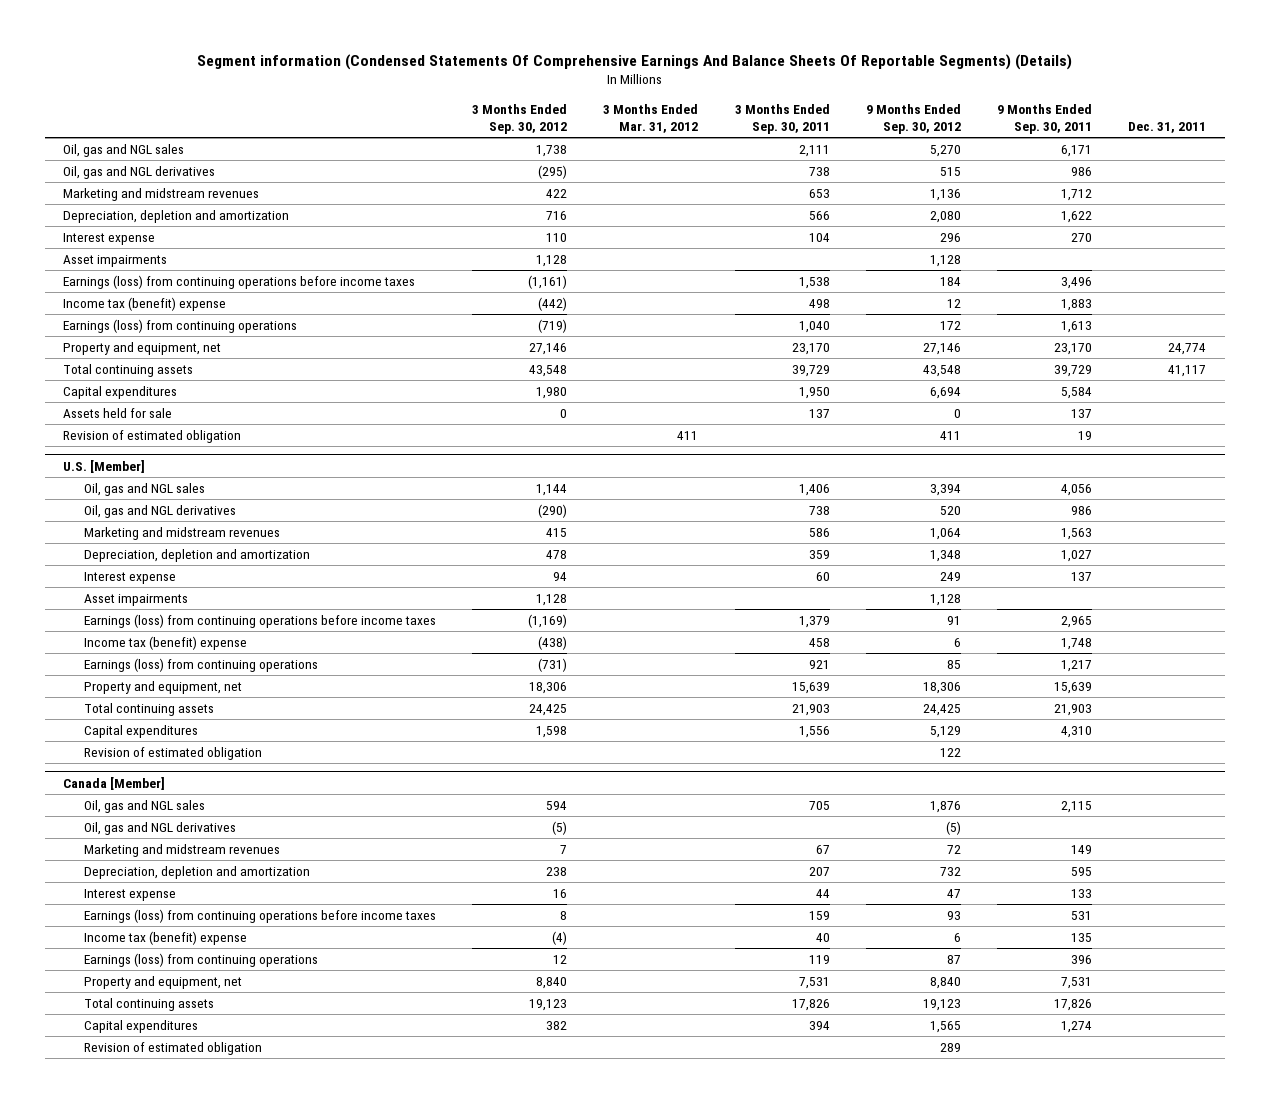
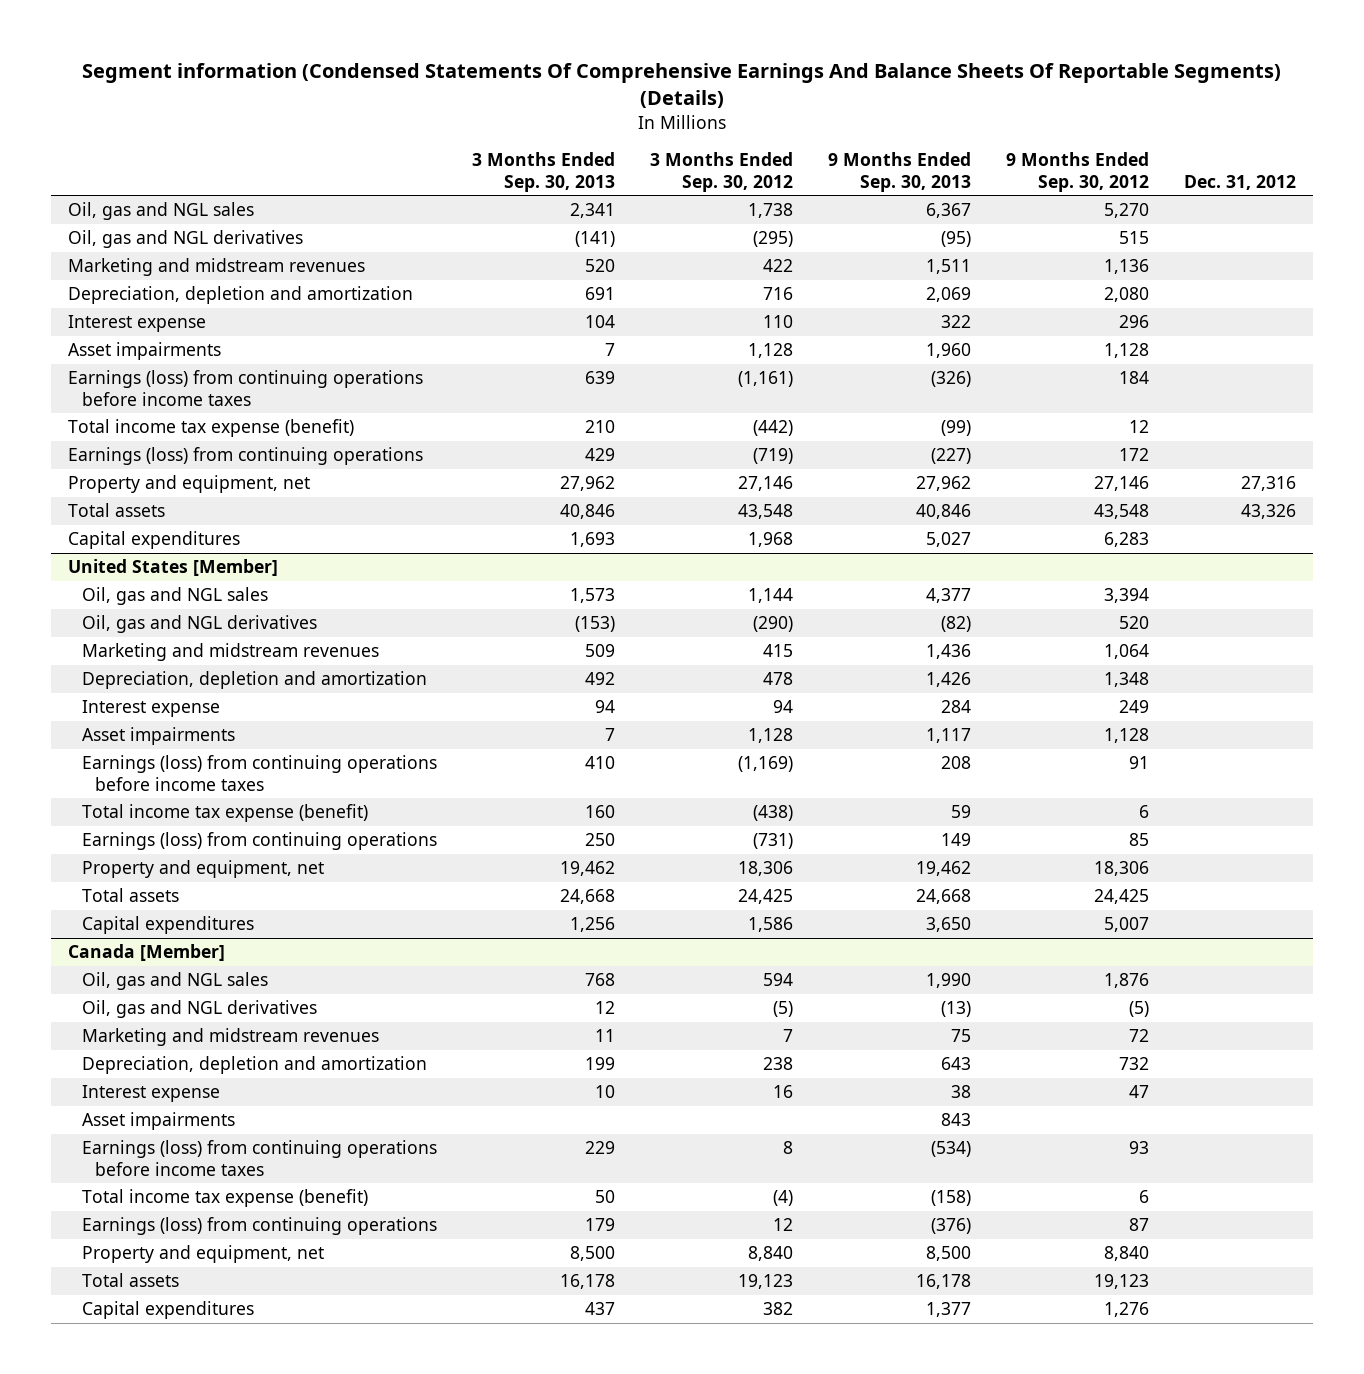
[603,103,699,133] 3 Months Ended Mar. 31, 2012 -> none
[734,103,830,134] 3 Months Ended Sep. 30, 2011 -> none
[997,103,1093,134] 9 Months Ended Sep. 30, 2011 -> none
[1128,121,1207,133] Dec. 31, 2011 -> none
none -> [471,152,615,192] 3 Months Ended Sep. 30, 2013
none -> [827,152,971,192] 9 Months Ended Sep. 30, 2013
none -> [1183,174,1296,190] Dec. 31, 2012
[62,296,226,311] Income tax (benefit) expense -> [68,419,355,438] Total income tax expense (benefit)
[62,407,172,418] Assets held for sale -> none
[62,429,241,443] Revision of estimated obligation -> none
[62,459,145,473] U.S. [Member] -> none
[62,363,193,377] Total continuing assets -> [68,503,166,518] Total assets
[536,386,568,399] 1,980 -> [747,532,793,548] 1,968
[929,386,961,399] 6,694 -> [1103,532,1149,548] 6,283
none -> [68,559,279,577] United States [Member]
[83,635,247,650] Income tax (benefit) expense -> [81,804,368,823] Total income tax expense (benefit)
[83,746,262,760] Revision of estimated obligation -> none
[83,702,214,716] Total continuing assets -> [81,888,179,903] Total assets
[536,725,568,738] 1,598 -> [747,917,793,933] 1,586
[929,725,961,738] 5,129 -> [1103,917,1149,933] 5,007
none -> [81,1112,235,1131] Asset impairments
[83,930,247,945] Income tax (benefit) expense -> [81,1189,368,1208] Total income tax expense (benefit)
[83,1041,262,1055] Revision of estimated obligation -> none
[83,997,214,1011] Total continuing assets -> [81,1273,179,1288] Total assets
[929,1020,961,1033] 1,565 -> [1103,1302,1149,1318] 1,276

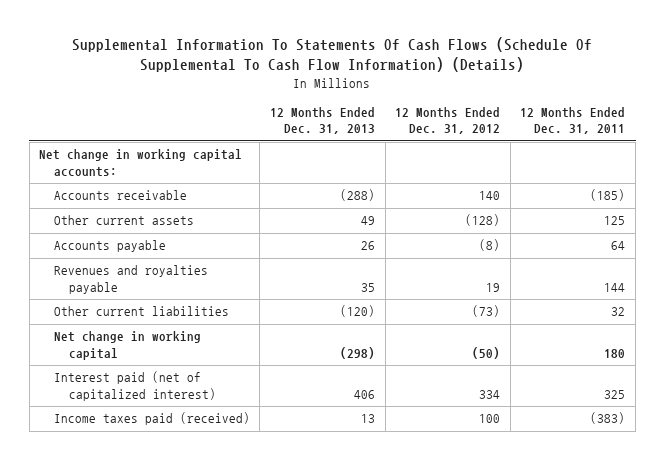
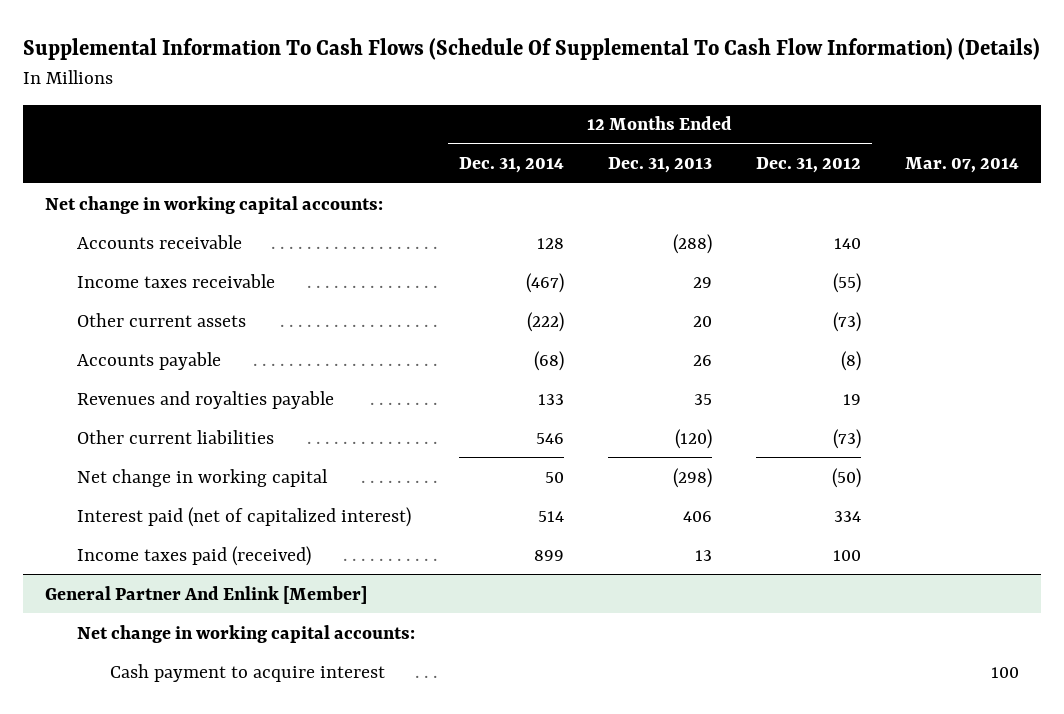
[72,37,593,73] Supplemental Information To Statements Of Cash Flows (Schedule Of Supplemental To Cash Flow Information) (Details) -> [22,38,1040,61] Supplemental Information To Cash Flows (Schedule Of Supplemental To Cash Flow Information) (Details)
[520,106,626,135] 12 Months Ended Dec. 31, 2011 -> none
none -> [459,157,565,174] Dec. 31, 2014
none -> [905,157,1020,174] Mar. 07, 2014
none -> [77,273,276,288] Income taxes receivable
[361,216,376,226] 49 -> [693,315,713,327] 20
[465,214,501,227] (128) -> [833,311,862,332] (73)
none -> [44,585,367,604] General Partner And Enlink [Member]
none -> [77,624,416,643] Net change in working capital accounts:
none -> [109,663,385,682] Cash payment to acquire interest

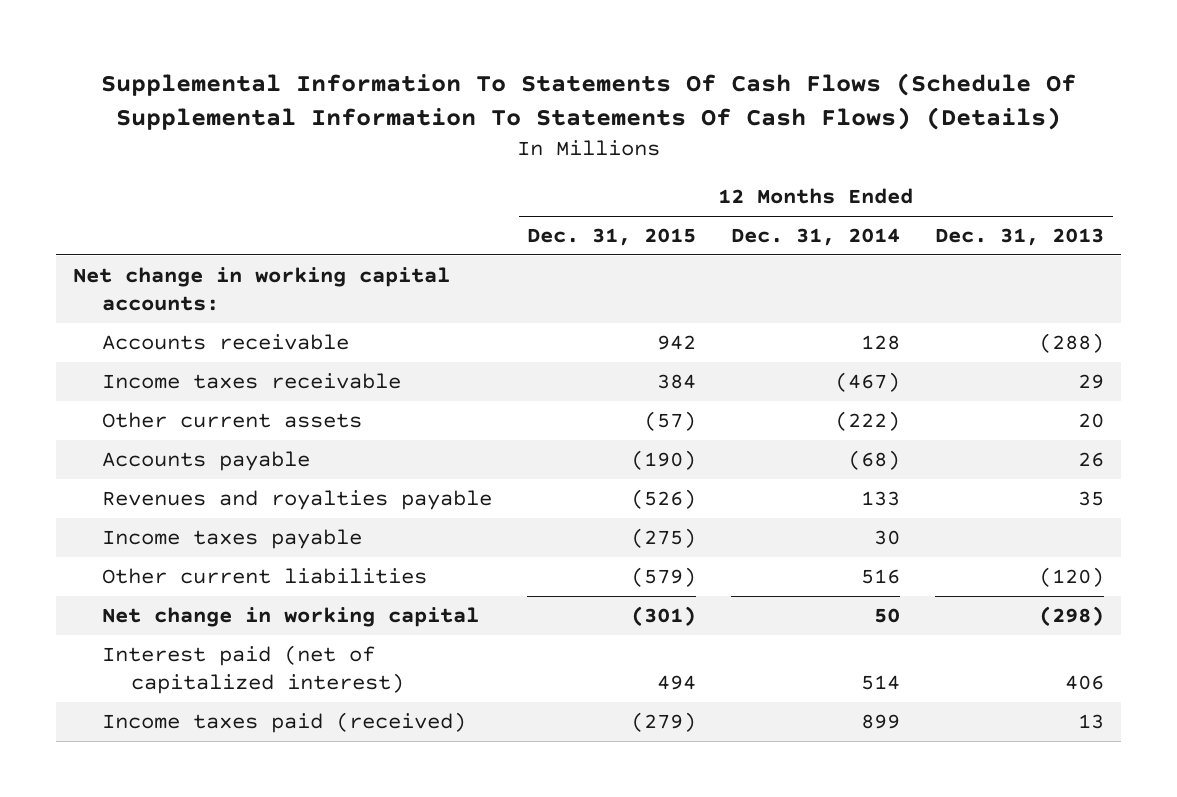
[22,38,1040,61] Supplemental Information To Cash Flows (Schedule Of Supplemental To Cash Flow Information) (Details) -> [100,72,1076,131] Supplemental Information To Statements Of Cash Flows (Schedule Of Supplemental Information To Statements Of Cash Flows) (Details)
[756,157,862,174] Dec. 31, 2012 -> none
[905,157,1020,174] Mar. 07, 2014 -> none
none -> [527,227,697,246] Dec. 31, 2015
none -> [102,528,363,549] Income taxes payable
[536,432,565,444] 546 -> [861,568,901,584] 516
[44,585,367,604] General Partner And Enlink [Member] -> none
[77,624,416,643] Net change in working capital accounts: -> none
[109,663,385,682] Cash payment to acquire interest -> none

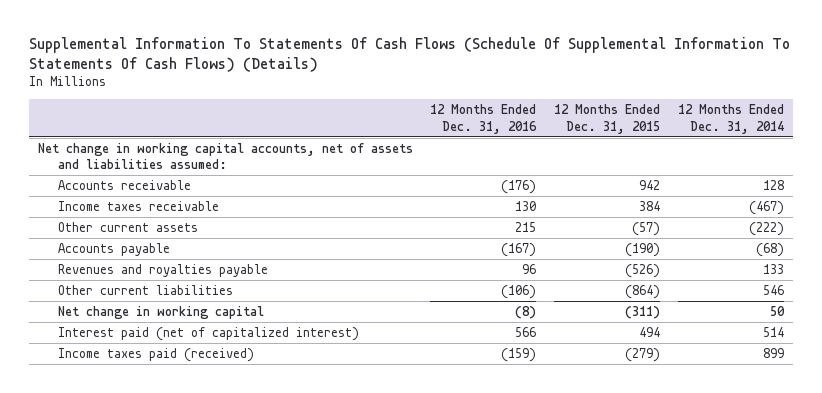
[934,227,1104,246] Dec. 31, 2013 -> none
none -> [430,104,538,134] 12 Months Ended Dec. 31, 2016
[73,266,451,311] Net change in working capital accounts: -> [37,142,413,170] Net change in working capital accounts, net of assets and liabilities assumed:
[102,528,363,549] Income taxes payable -> none
[631,566,697,587] (579) -> [625,284,661,299] (864)
[861,568,901,584] 516 -> [762,284,784,295] 546
[631,605,697,626] (301) -> [625,305,661,319] (311)

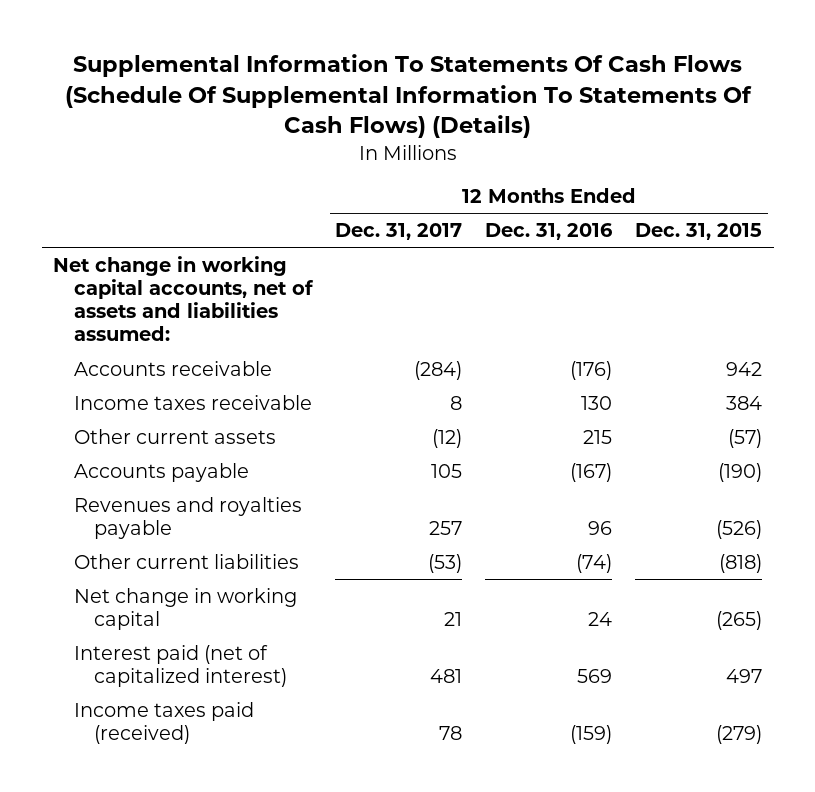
[677,104,784,134] 12 Months Ended Dec. 31, 2014 -> none
none -> [335,223,463,241] Dec. 31, 2017
[501,284,537,299] (106) -> [576,553,613,573] (74)
[625,284,661,299] (864) -> [719,553,763,573] (818)
[515,305,537,319] (8) -> [588,612,613,627] 24
[625,305,661,319] (311) -> [716,611,763,631] (265)
[515,326,537,337] 566 -> [577,669,613,684] 569
[639,326,661,337] 494 -> [726,669,763,684] 497

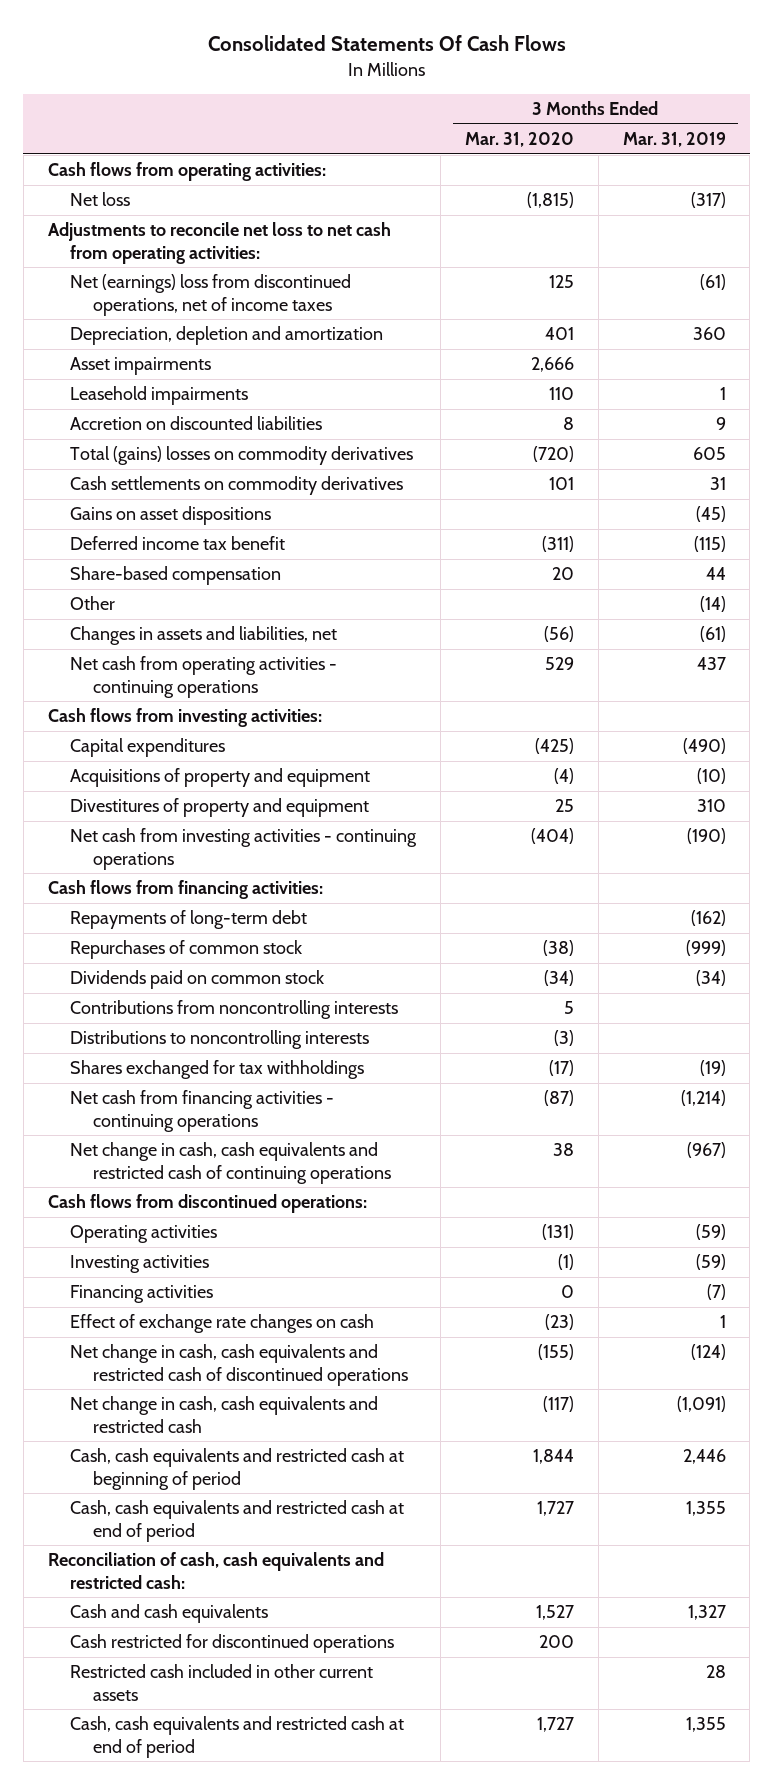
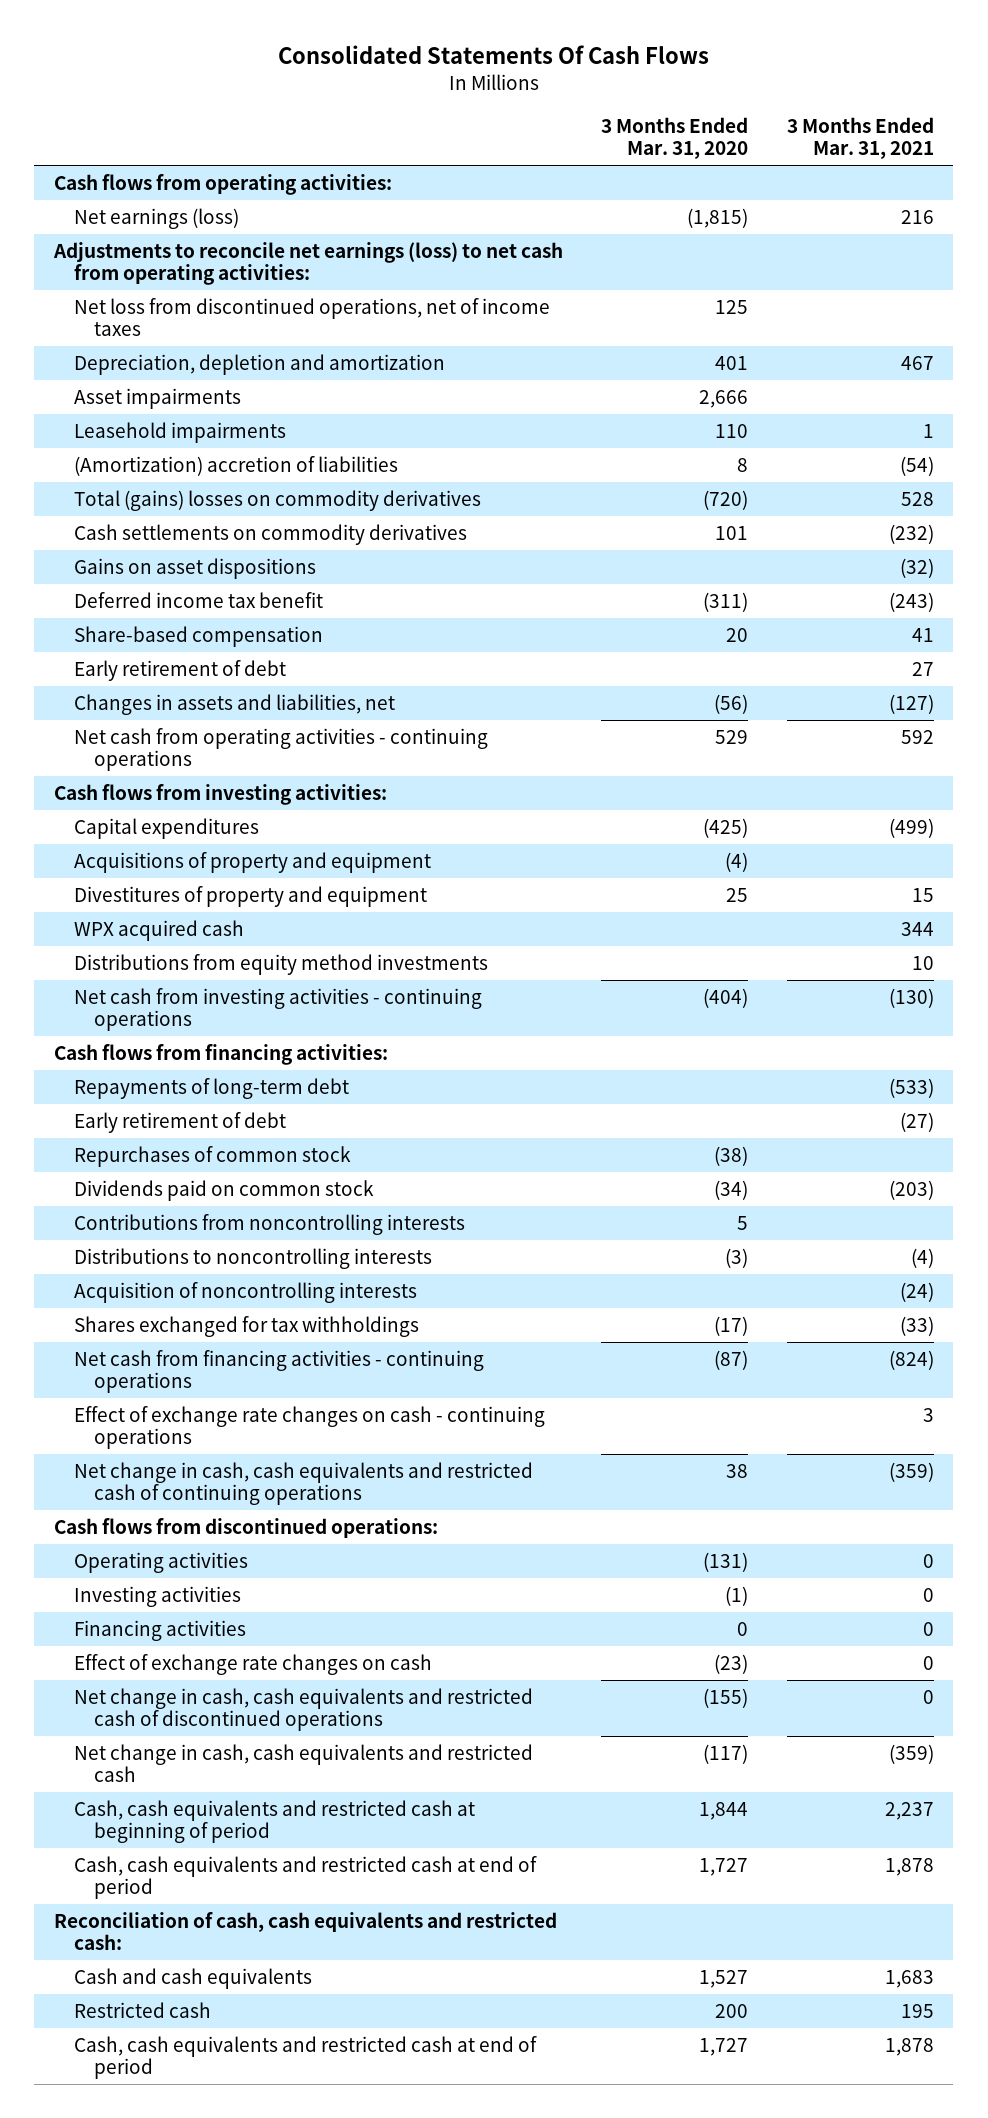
[622,131,726,147] Mar. 31, 2019 -> none
none -> [786,116,934,160] 3 Months Ended Mar. 31, 2021
[70,192,131,207] Net loss -> [73,208,239,230] Net earnings (loss)
[47,222,391,264] Adjustments to reconcile net loss to net cash from operating activities: -> [52,242,563,286] Adjustments to reconcile net earnings (loss) to net cash from operating activities:
[70,274,352,316] Net (earnings) loss from discontinued operations, net of income taxes -> [73,298,550,337] Net loss from discontinued operations, net of income taxes
[70,416,323,431] Accretion on discounted liabilities -> none
none -> [73,456,398,477] (Amortization) accretion of liabilities
[70,596,116,611] Other -> none
none -> [73,660,286,682] Early retirement of debt
none -> [73,920,244,942] WPX acquired cash
none -> [73,954,488,976] Distributions from equity method investments
none -> [73,1112,286,1134] Early retirement of debt
none -> [73,1282,417,1304] Acquisition of noncontrolling interests
none -> [73,1406,545,1450] Effect of exchange rate changes on cash - continuing operations
[70,1634,395,1654] Cash restricted for discontinued operations -> none
[70,1664,374,1701] Restricted cash included in other current assets -> none
none -> [73,2002,211,2019] Restricted cash

